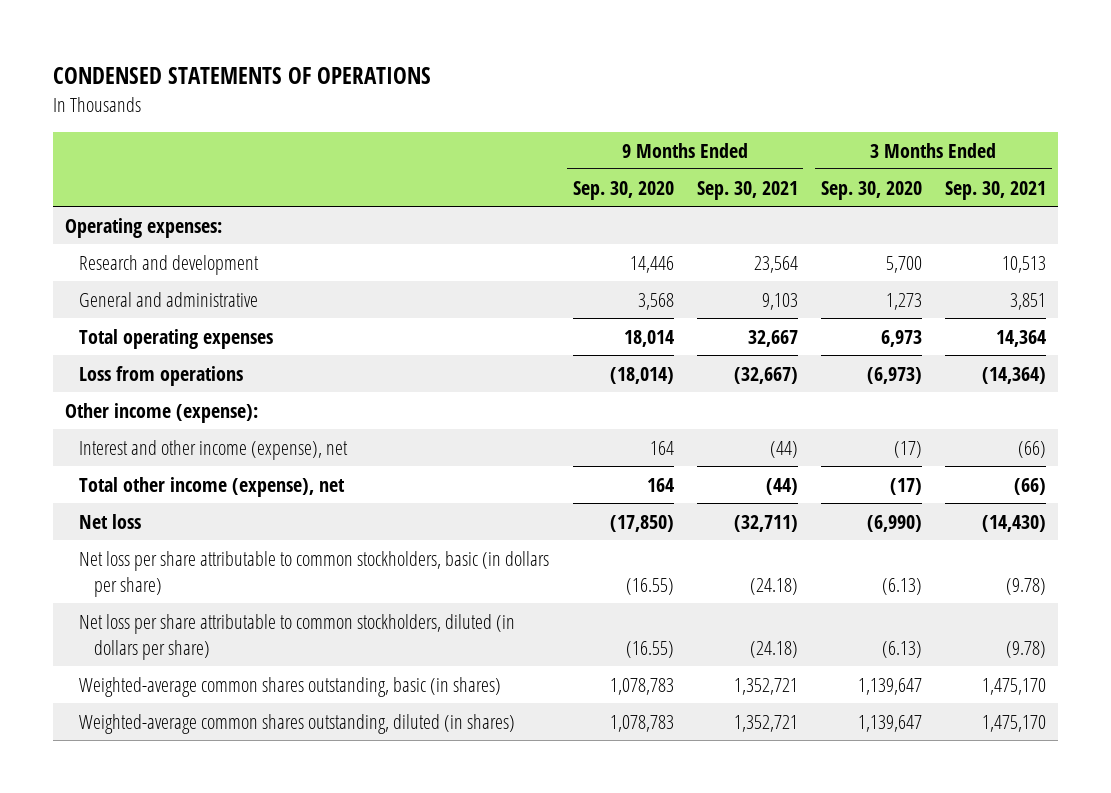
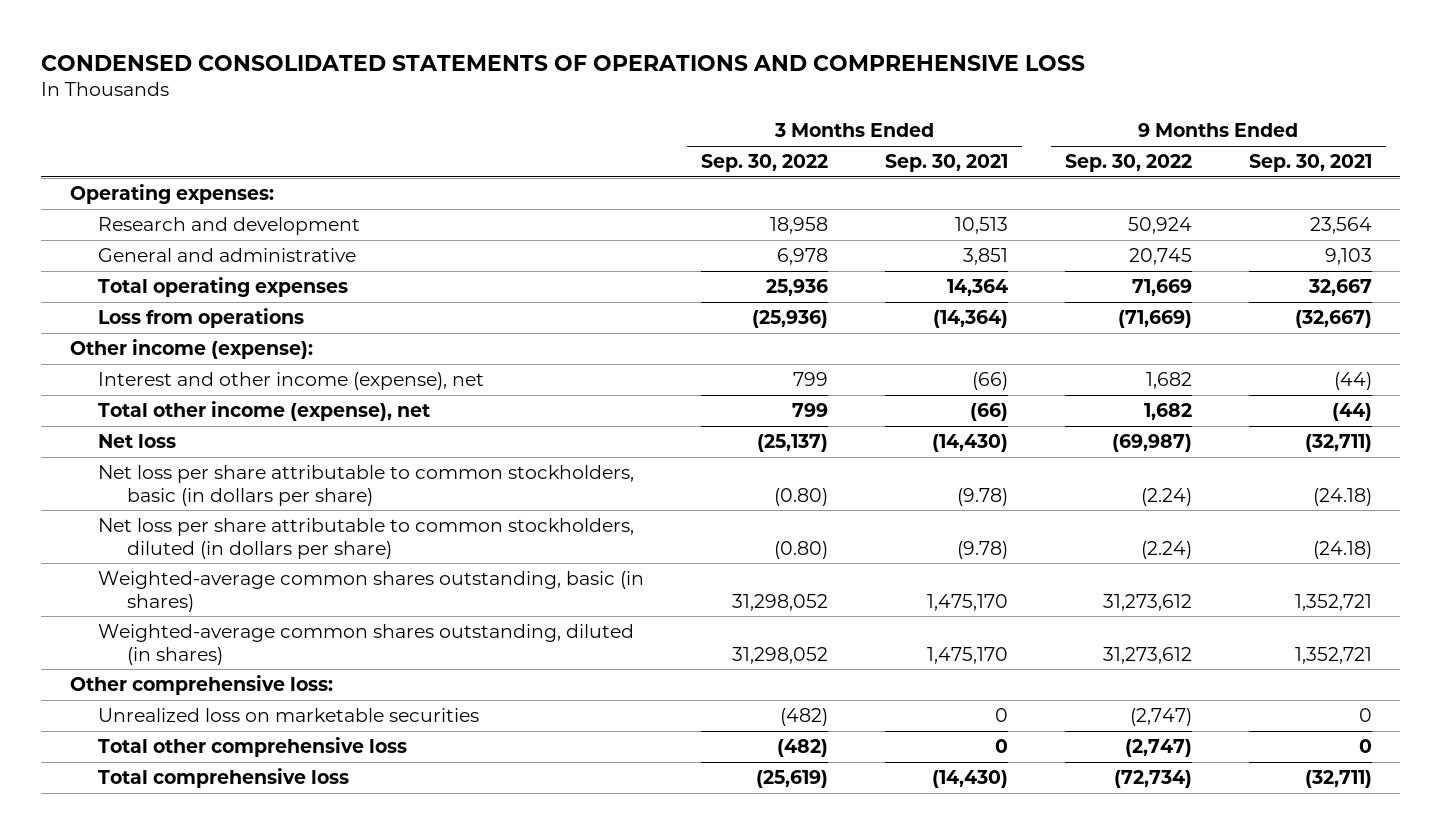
[53,67,432,85] CONDENSED STATEMENTS OF OPERATIONS -> [41,54,1086,71] CONDENSED CONSOLIDATED STATEMENTS OF OPERATIONS AND COMPREHENSIVE LOSS
[572,180,674,200] Sep. 30, 2020 -> none
[820,180,922,200] Sep. 30, 2020 -> none
none -> [701,153,829,172] Sep. 30, 2022
none -> [1064,153,1192,172] Sep. 30, 2022
none -> [69,674,333,695] Other comprehensive loss:
none -> [98,707,480,722] Unrealized loss on marketable securities
none -> [98,736,408,757] Total other comprehensive loss
none -> [98,767,350,788] Total comprehensive loss

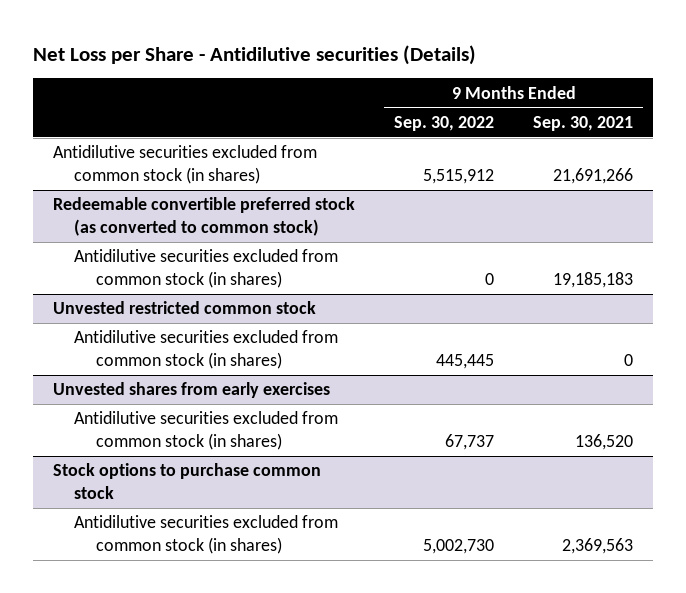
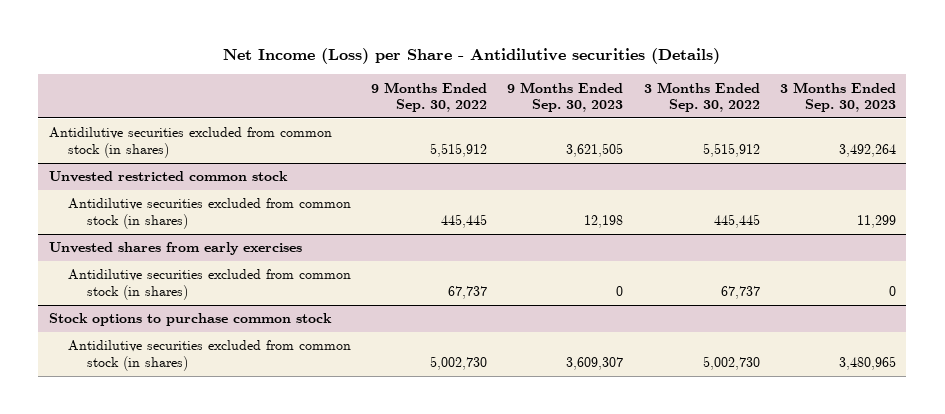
[32,44,476,65] Net Loss per Share - Antidilutive securities (Details) -> [223,48,721,65] Net Income (Loss) per Share - Antidilutive securities (Details)
[533,115,634,131] Sep. 30, 2021 -> none
none -> [507,81,624,112] 9 Months Ended Sep. 30, 2023
none -> [643,81,760,112] 3 Months Ended Sep. 30, 2022
none -> [779,81,896,112] 3 Months Ended Sep. 30, 2023
[52,197,355,237] Redeemable convertible preferred stock (as converted to common stock) -> none
[74,249,339,289] Antidilutive securities excluded from common stock (in shares) -> none

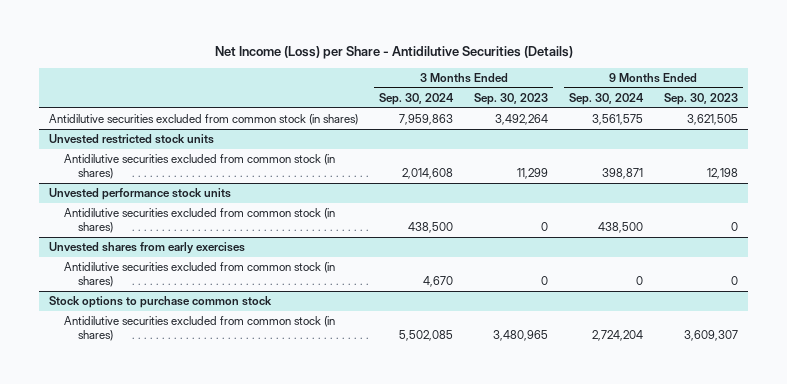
[223,48,721,65] Net Income (Loss) per Share - Antidilutive securities (Details) -> [214,46,573,60] Net Income (Loss) per Share - Antidilutive Securities (Details)
[370,81,487,112] 9 Months Ended Sep. 30, 2022 -> none
[643,81,760,112] 3 Months Ended Sep. 30, 2022 -> none
none -> [379,92,455,105] Sep. 30, 2024
none -> [568,92,644,105] Sep. 30, 2024
[48,171,288,183] Unvested restricted common stock -> [49,134,215,145] Unvested restricted stock units
none -> [49,188,232,201] Unvested performance stock units
none -> [63,208,335,234] Antidilutive securities excluded from common stock (in shares)

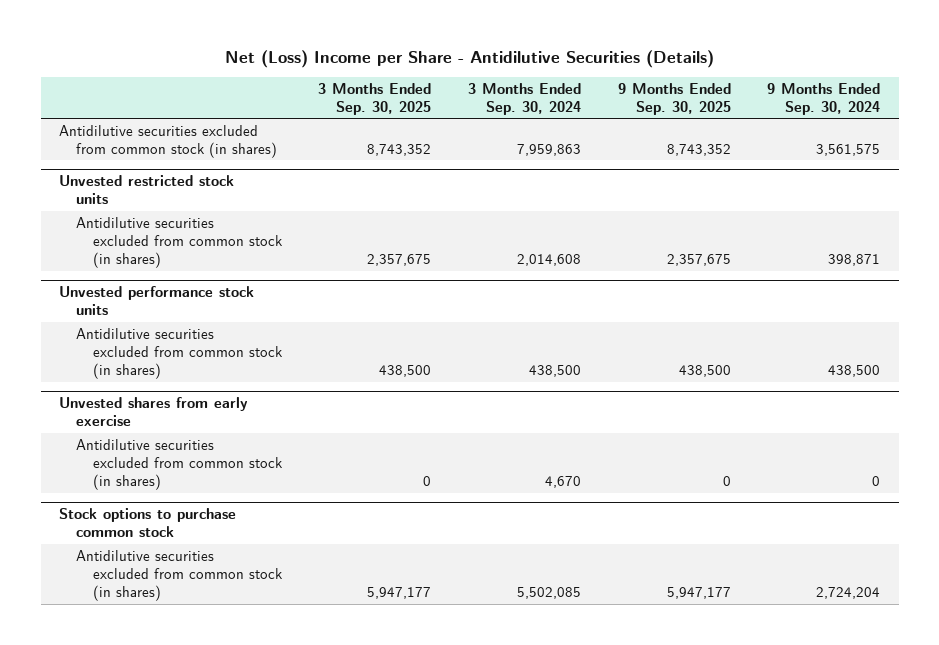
[214,46,573,60] Net Income (Loss) per Share - Antidilutive Securities (Details) -> [224,49,714,68] Net (Loss) Income per Share - Antidilutive Securities (Details)
[474,92,549,105] Sep. 30, 2023 -> none
[663,92,738,105] Sep. 30, 2023 -> none
none -> [318,82,432,115] 3 Months Ended Sep. 30, 2025
none -> [617,82,731,115] 9 Months Ended Sep. 30, 2025
[49,242,246,255] Unvested shares from early exercises -> [58,396,248,426] Unvested shares from early exercise

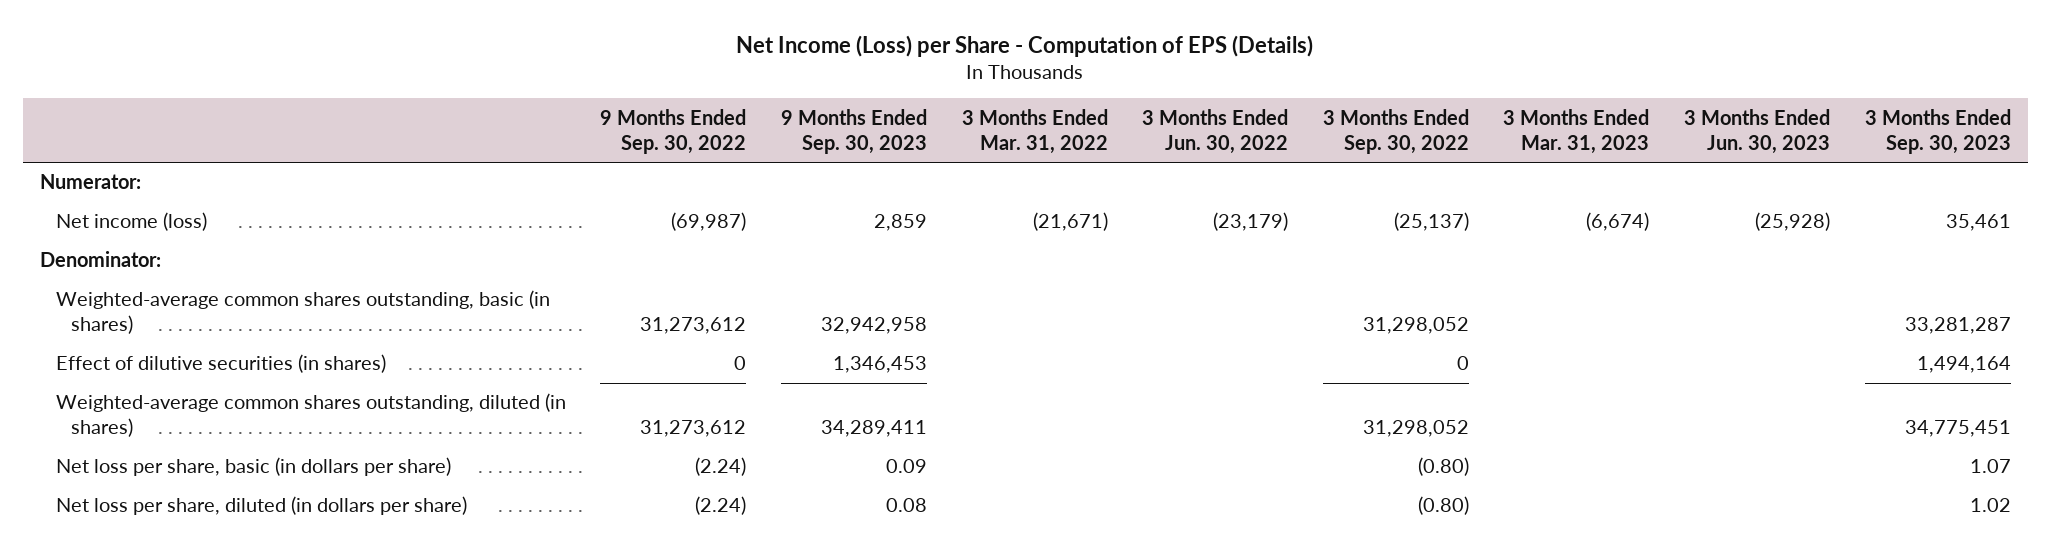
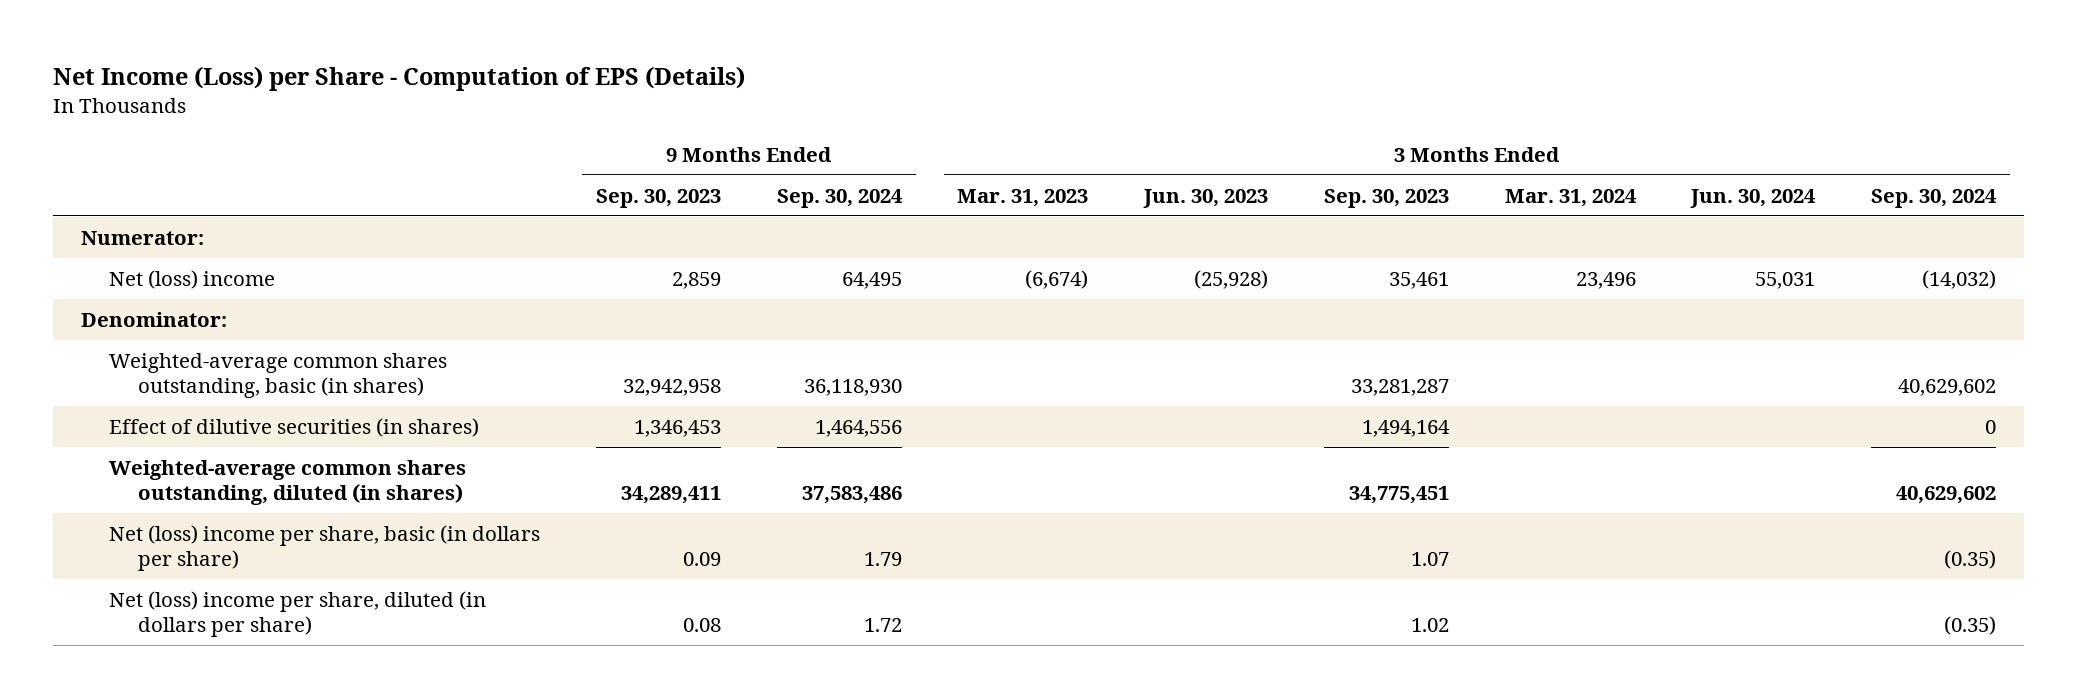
[600,108,747,154] 9 Months Ended Sep. 30, 2022 -> none
[961,108,1108,154] 3 Months Ended Mar. 31, 2022 -> none
[1142,108,1289,154] 3 Months Ended Jun. 30, 2022 -> none
[1322,108,1469,154] 3 Months Ended Sep. 30, 2022 -> none
none -> [776,188,903,208] Sep. 30, 2024
none -> [1504,188,1637,207] Mar. 31, 2024
none -> [1690,188,1817,208] Jun. 30, 2024
none -> [1871,188,1998,208] Sep. 30, 2024
[55,212,207,232] Net income (loss) -> [109,269,276,289] Net (loss) income
[55,457,451,477] Net loss per share, basic (in dollars per share) -> [109,524,541,572] Net (loss) income per share, basic (in dollars per share)
[55,496,467,516] Net loss per share, diluted (in dollars per share) -> [109,590,487,638] Net (loss) income per share, diluted (in dollars per share)

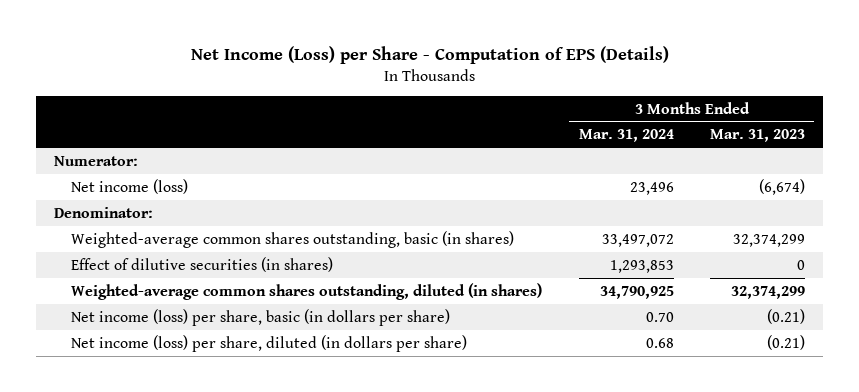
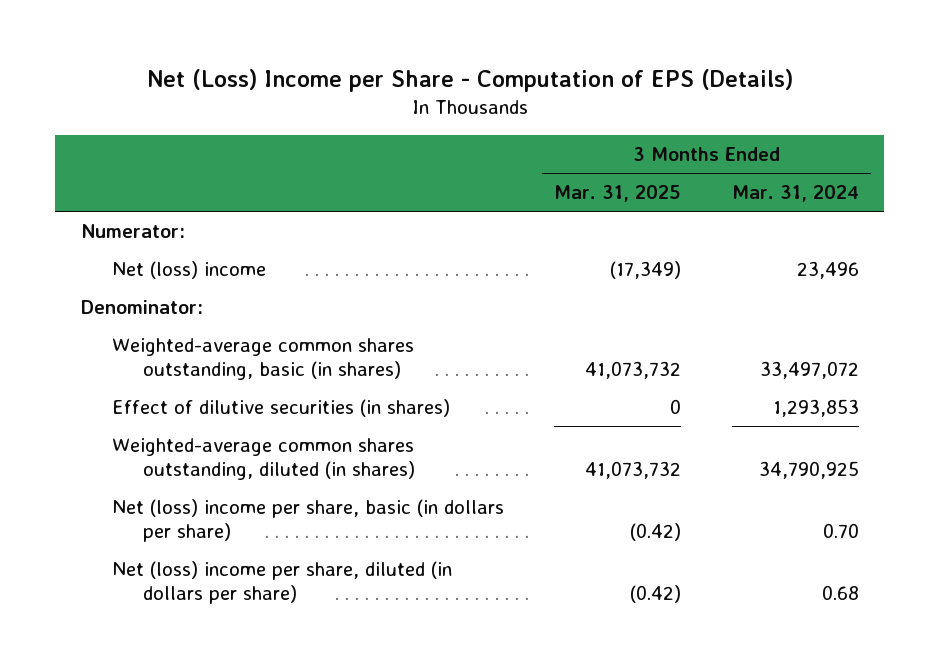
[190,45,669,64] Net Income (Loss) per Share - Computation of EPS (Details) -> [146,68,793,92] Net (Loss) Income per Share - Computation of EPS (Details)
[710,129,806,143] Mar. 31, 2023 -> none
none -> [554,185,682,203] Mar. 31, 2025
[70,178,188,194] Net income (loss) -> [112,261,267,280] Net (loss) income
[70,308,450,326] Net income (loss) per share, basic (in dollars per share) -> [112,499,505,542] Net (loss) income per share, basic (in dollars per share)
[70,334,467,352] Net income (loss) per share, diluted (in dollars per share) -> [112,561,453,604] Net (loss) income per share, diluted (in dollars per share)

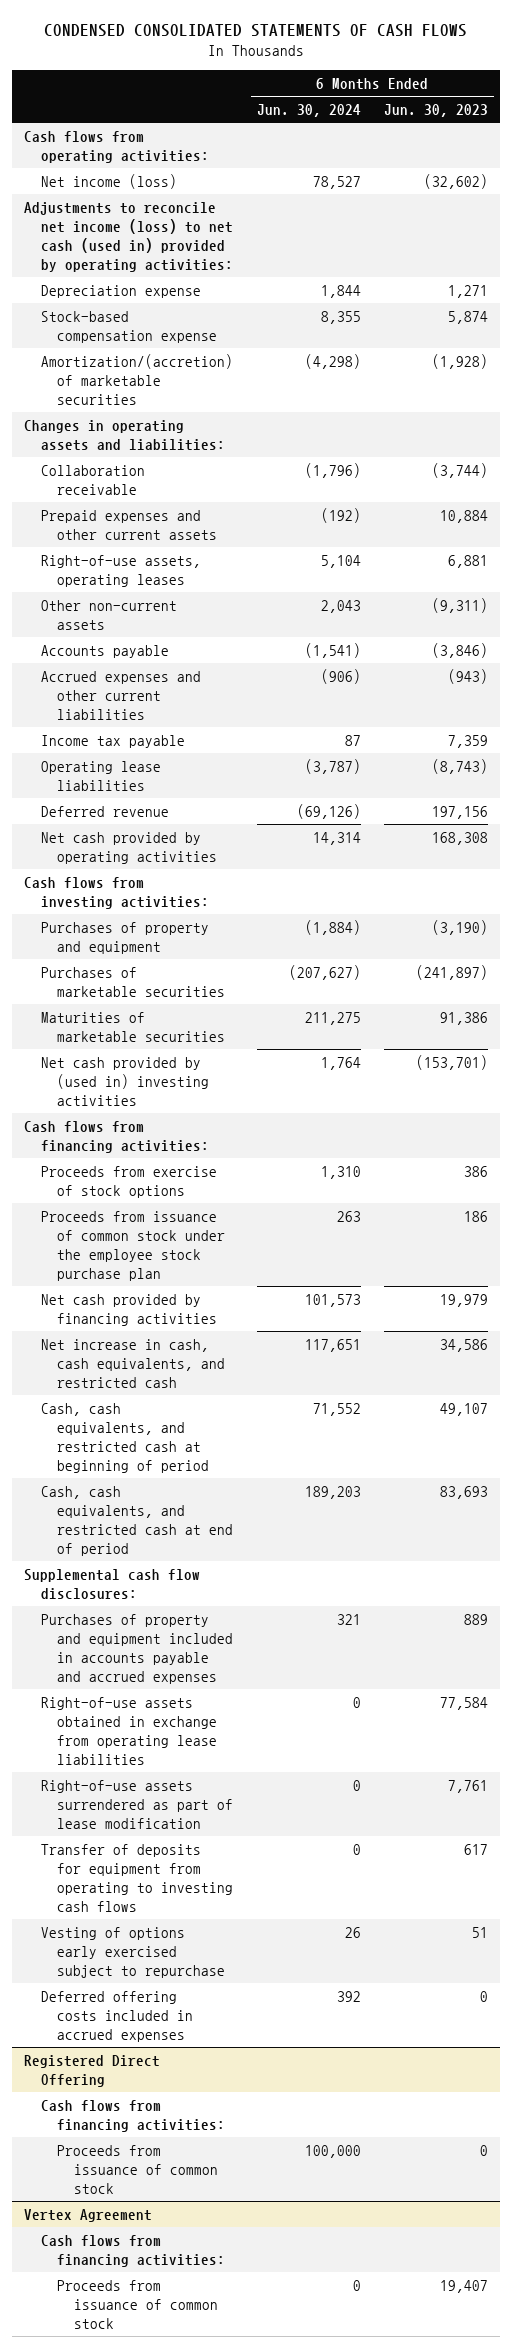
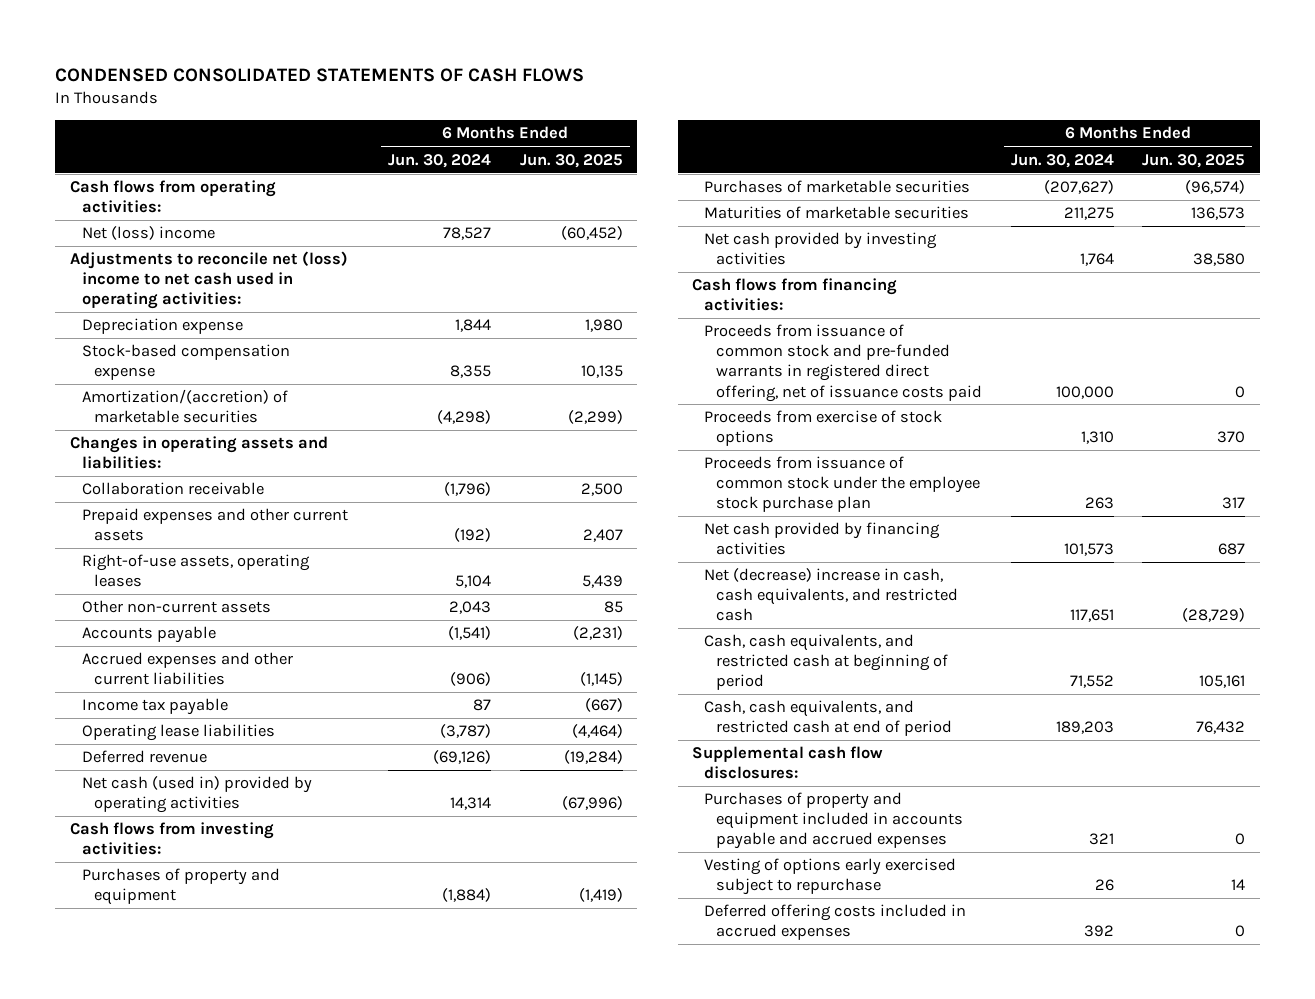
[383,104,488,118] Jun. 30, 2023 -> none
none -> [519,153,623,168] Jun. 30, 2025
[40,173,177,189] Net income (loss) -> [81,226,215,241] Net (loss) income
[24,201,233,272] Adjustments to reconcile net income (loss) to net cash (used in) provided by operating activities: -> [69,251,348,310] Adjustments to reconcile net (loss) income to net cash used in operating activities:
[40,831,218,864] Net cash provided by operating activities -> [81,776,312,814] Net cash (used in) provided by operating activities
[40,1056,210,1106] Net cash provided by (used in) investing activities -> [704,232,938,266] Net cash provided by investing activities
none -> [704,324,983,402] Proceeds from issuance of common stock and pre-funded warrants in registered direct offering, net of issuance costs paid
[40,1338,226,1388] Net increase in cash, cash equivalents, and restricted cash -> [704,568,959,622] Net (decrease) increase in cash, cash equivalents, and restricted cash
[40,1696,218,1765] Right-of-use assets obtained in exchange from operating lease liabilities -> none
[40,1779,234,1829] Right-of-use assets surrendered as part of lease modification -> none
[40,1843,234,1912] Transfer of deposits for equipment from operating to investing cash flows -> none
[24,2054,161,2087] Registered Direct Offering -> none
[40,2099,226,2132] Cash flows from financing activities: -> none
[57,2144,218,2194] Proceeds from issuance of common stock -> none
[24,2208,153,2222] Vertex Agreement -> none
[40,2234,226,2267] Cash flows from financing activities: -> none
[57,2279,218,2329] Proceeds from issuance of common stock -> none

